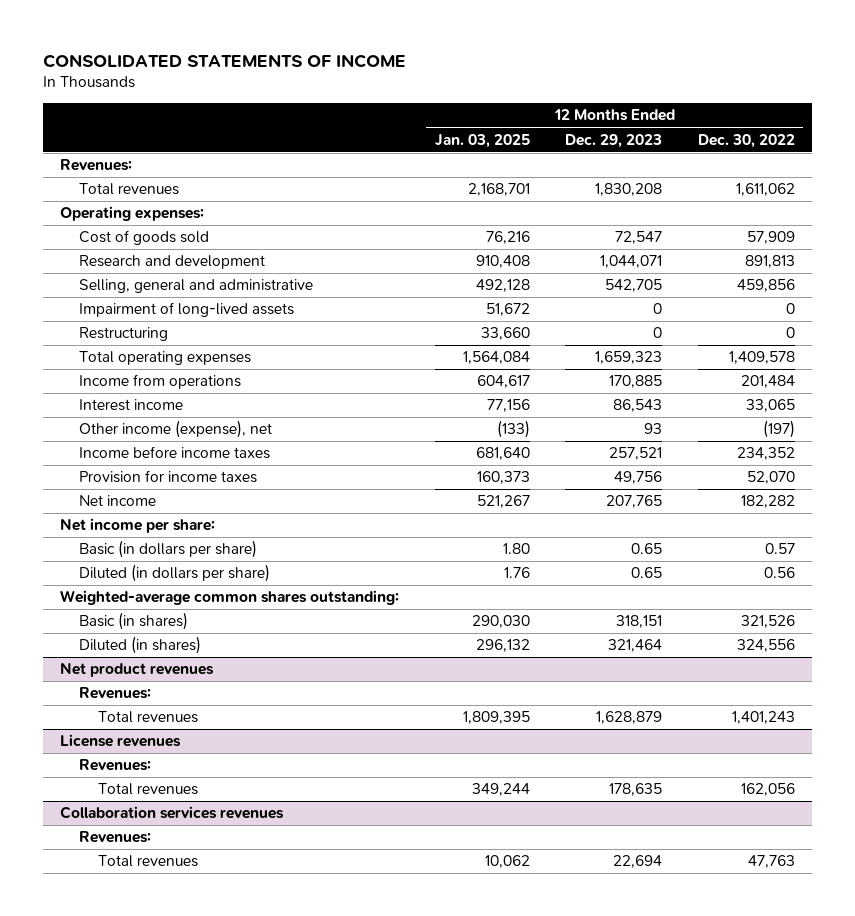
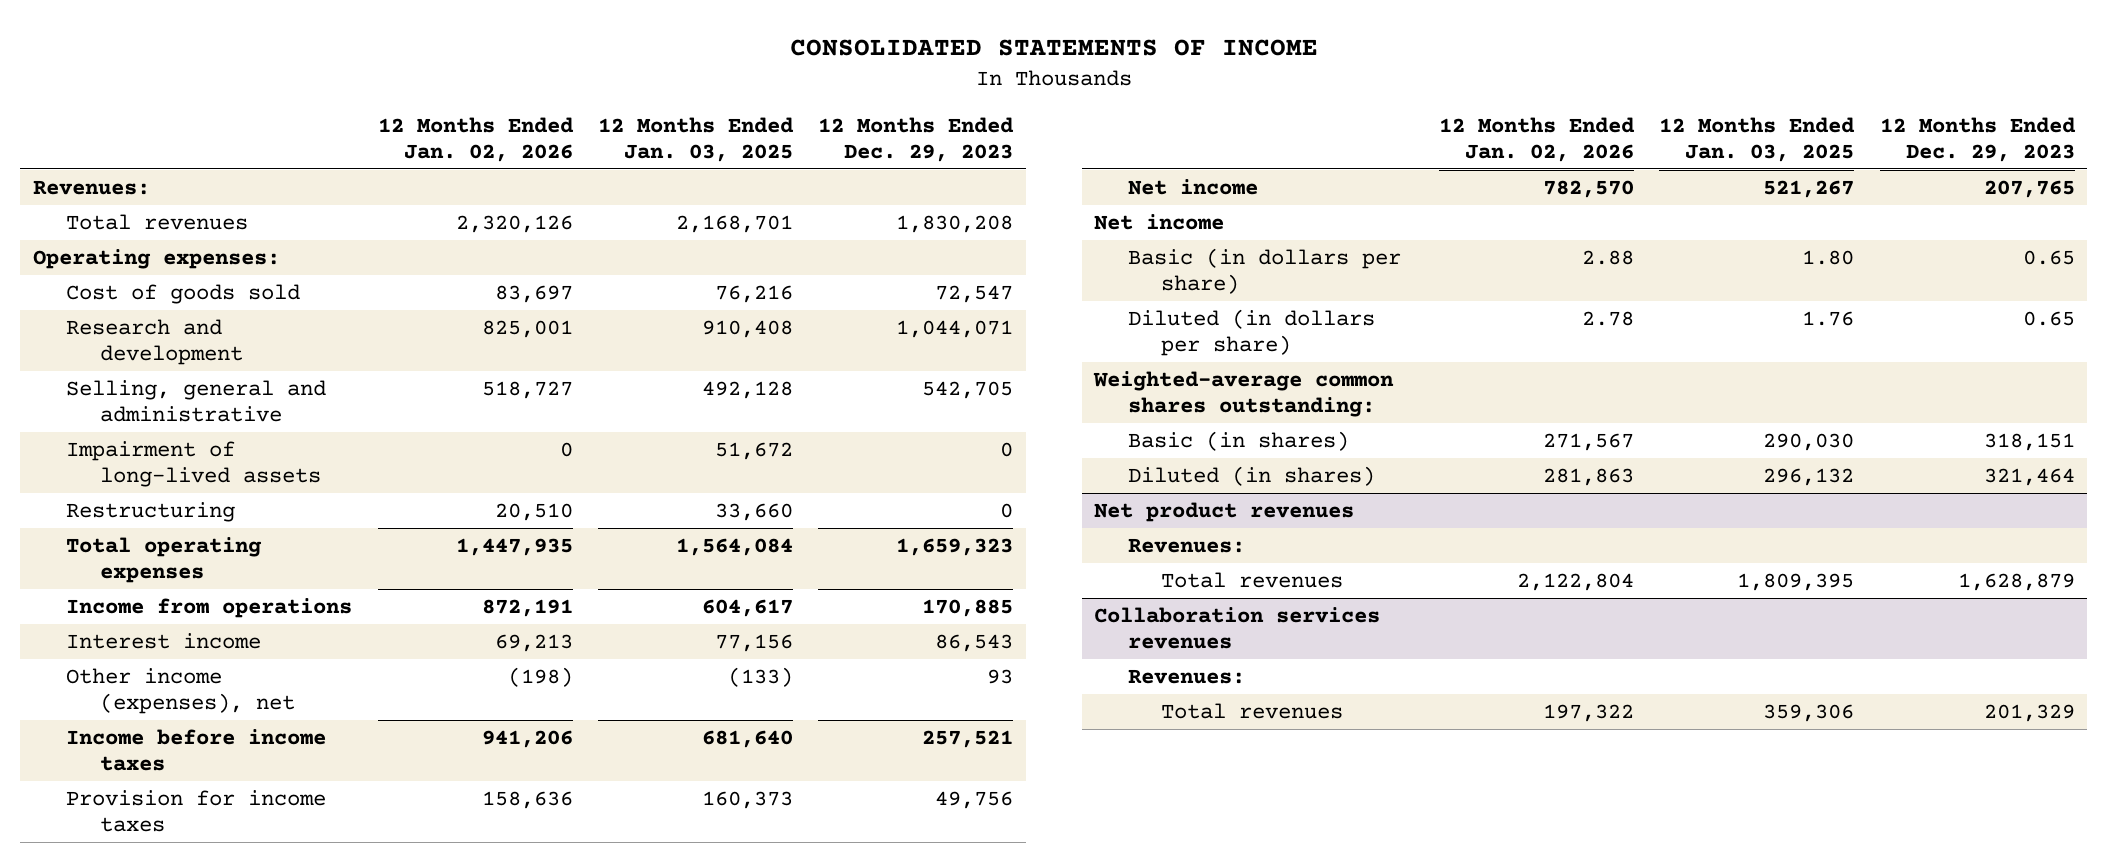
[697,133,795,148] Dec. 30, 2022 -> none
none -> [377,116,574,163] 12 Months Ended Jan. 02, 2026
[79,420,273,439] Other income (expense), net -> [66,667,295,715] Other income (expenses), net
[60,518,216,534] Net income per share: -> [1094,213,1225,230] Net income
[60,734,182,748] License revenues -> none
[79,759,152,772] Revenues: -> none
[98,783,199,796] Total revenues -> none
[484,855,530,869] 10,062 -> [1763,703,1855,722] 359,306
[613,855,663,869] 22,694 -> [1983,703,2075,722] 201,329

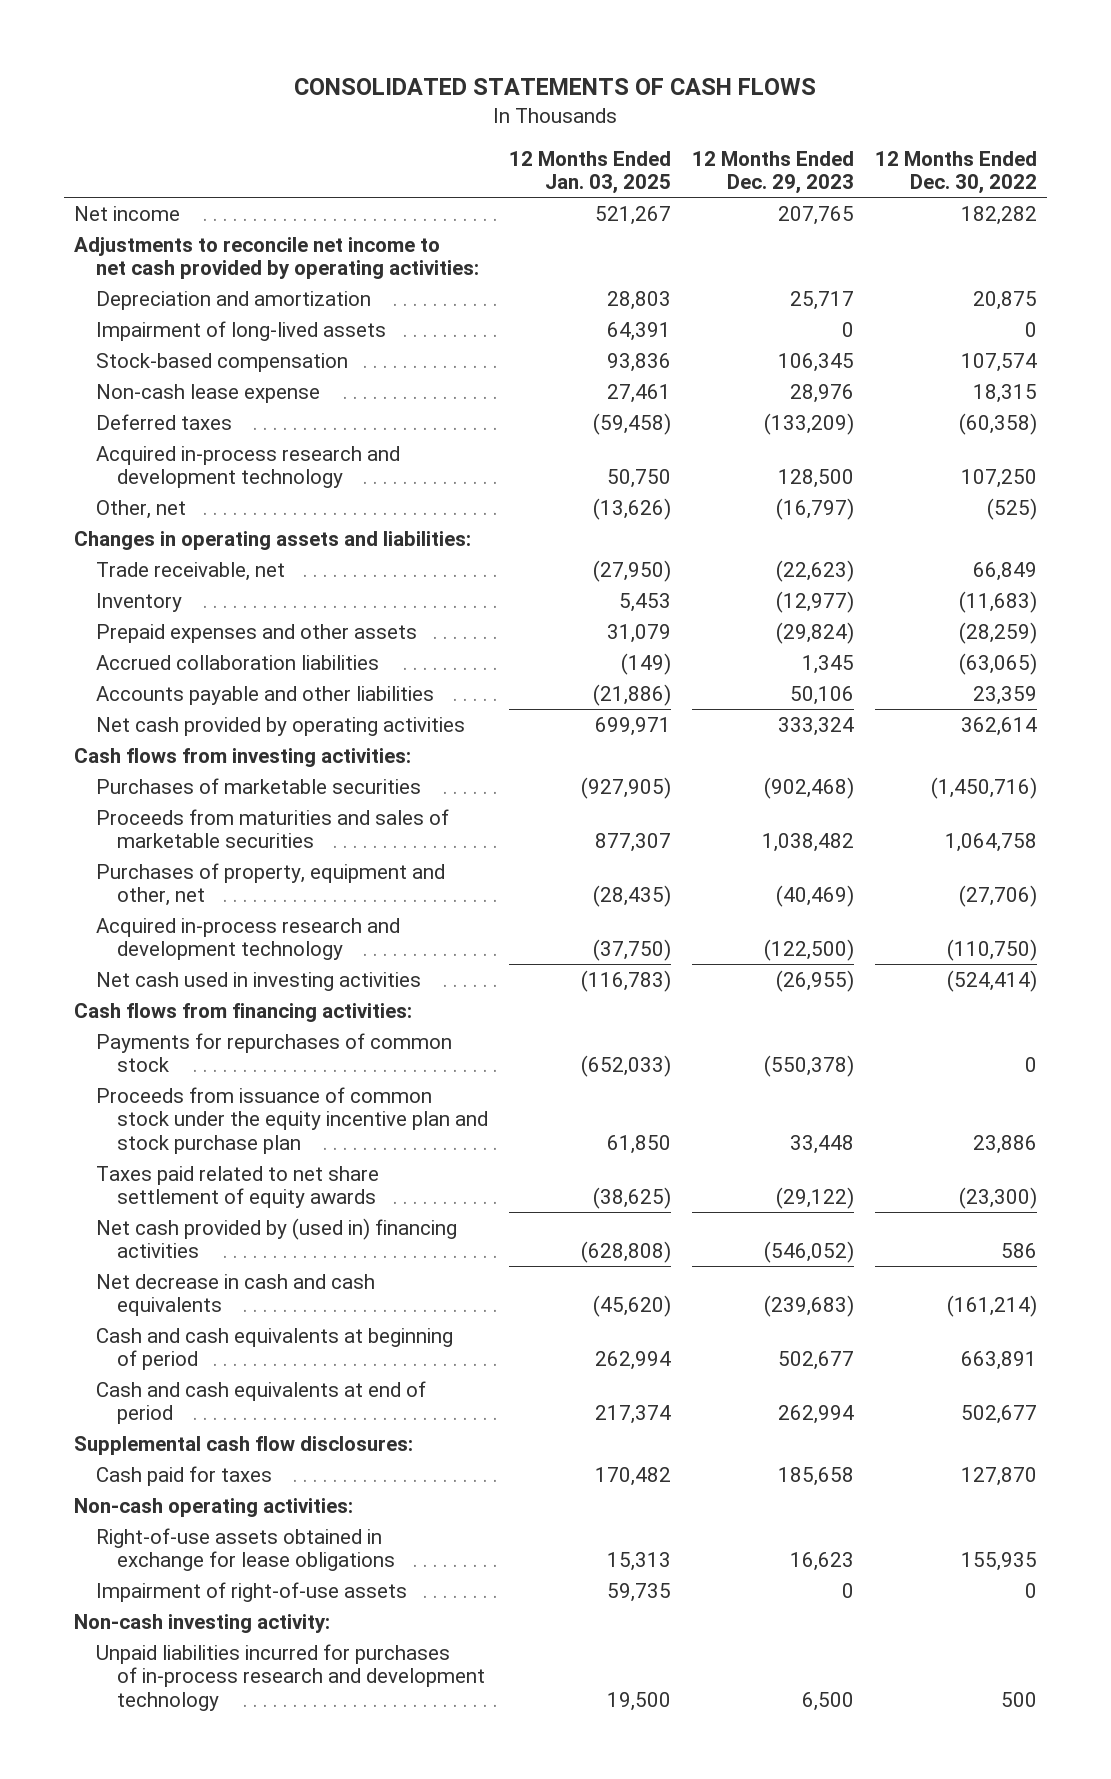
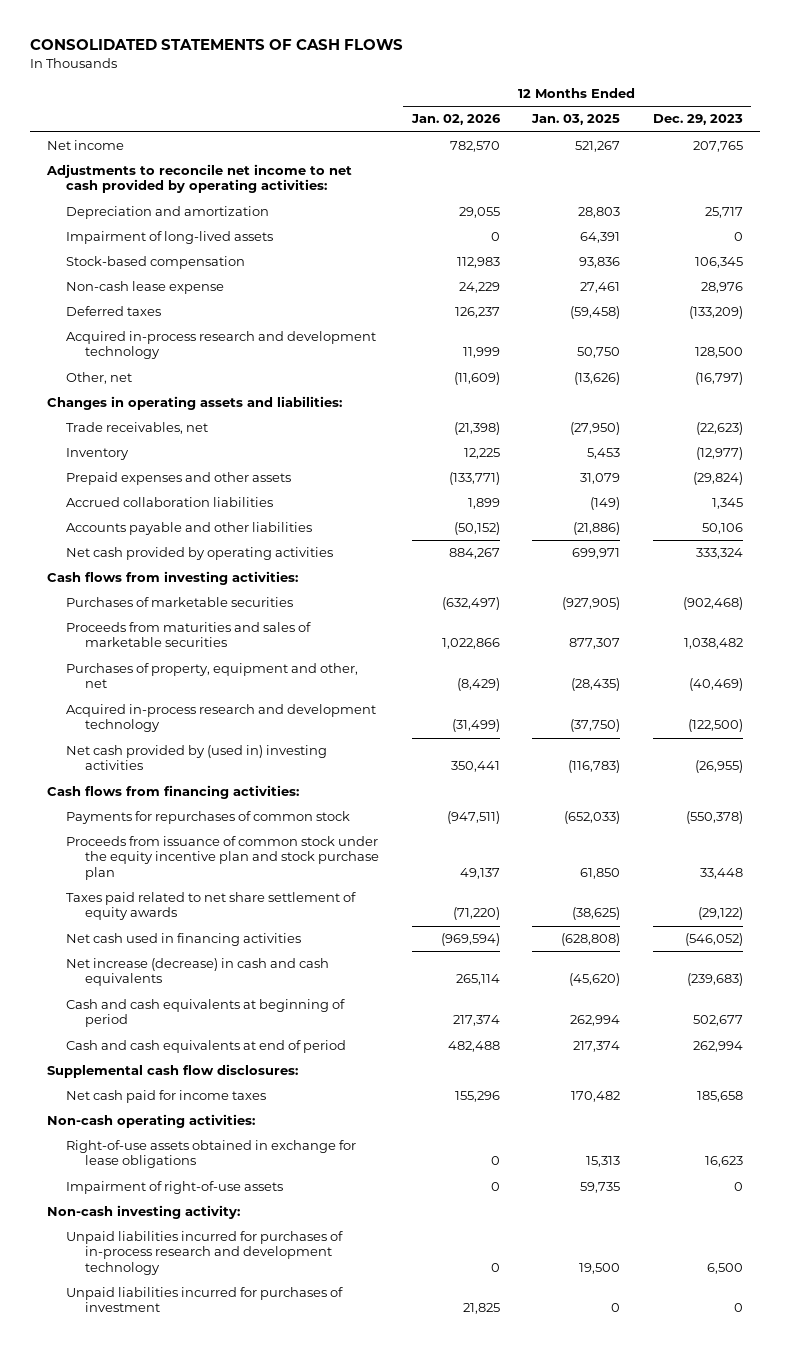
[874,150,1037,195] 12 Months Ended Dec. 30, 2022 -> none
none -> [410,114,501,126] Jan. 02, 2026
[95,561,285,581] Trade receivable, net -> [65,422,208,435] Trade receivables, net
[95,971,421,991] Net cash used in investing activities -> [65,745,327,771] Net cash provided by (used in) investing activities
[95,1217,457,1259] Net cash provided by (used in) financing activities -> [65,933,301,947] Net cash used in financing activities
[95,1273,375,1317] Net decrease in cash and cash equivalents -> [65,958,329,987] Net increase (decrease) in cash and cash equivalents
[95,1465,272,1486] Cash paid for taxes -> [65,1090,266,1104] Net cash paid for income taxes
none -> [65,1287,343,1313] Unpaid liabilities incurred for purchases of investment

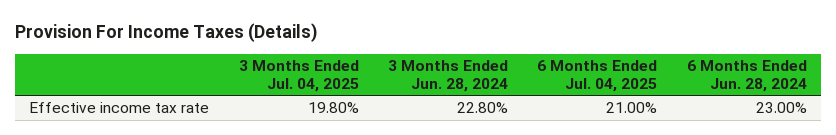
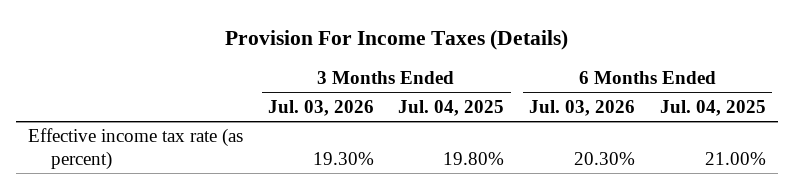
[388,59,509,92] 3 Months Ended Jun. 28, 2024 -> none
[686,59,807,92] 6 Months Ended Jun. 28, 2024 -> none
none -> [267,99,374,116] Jul. 03, 2026
none -> [529,99,636,116] Jul. 03, 2026
[29,102,210,114] Effective income tax rate -> [27,128,243,171] Effective income tax rate (as percent)

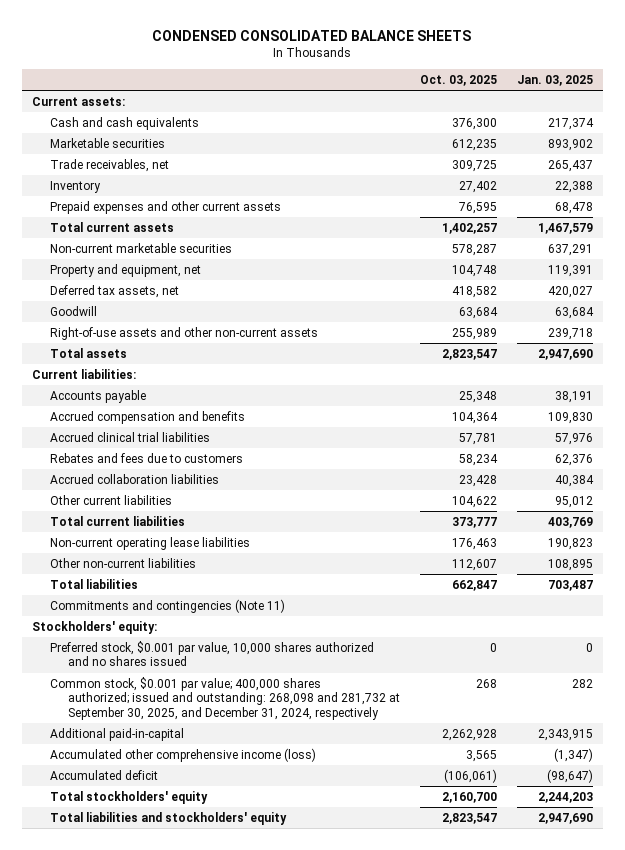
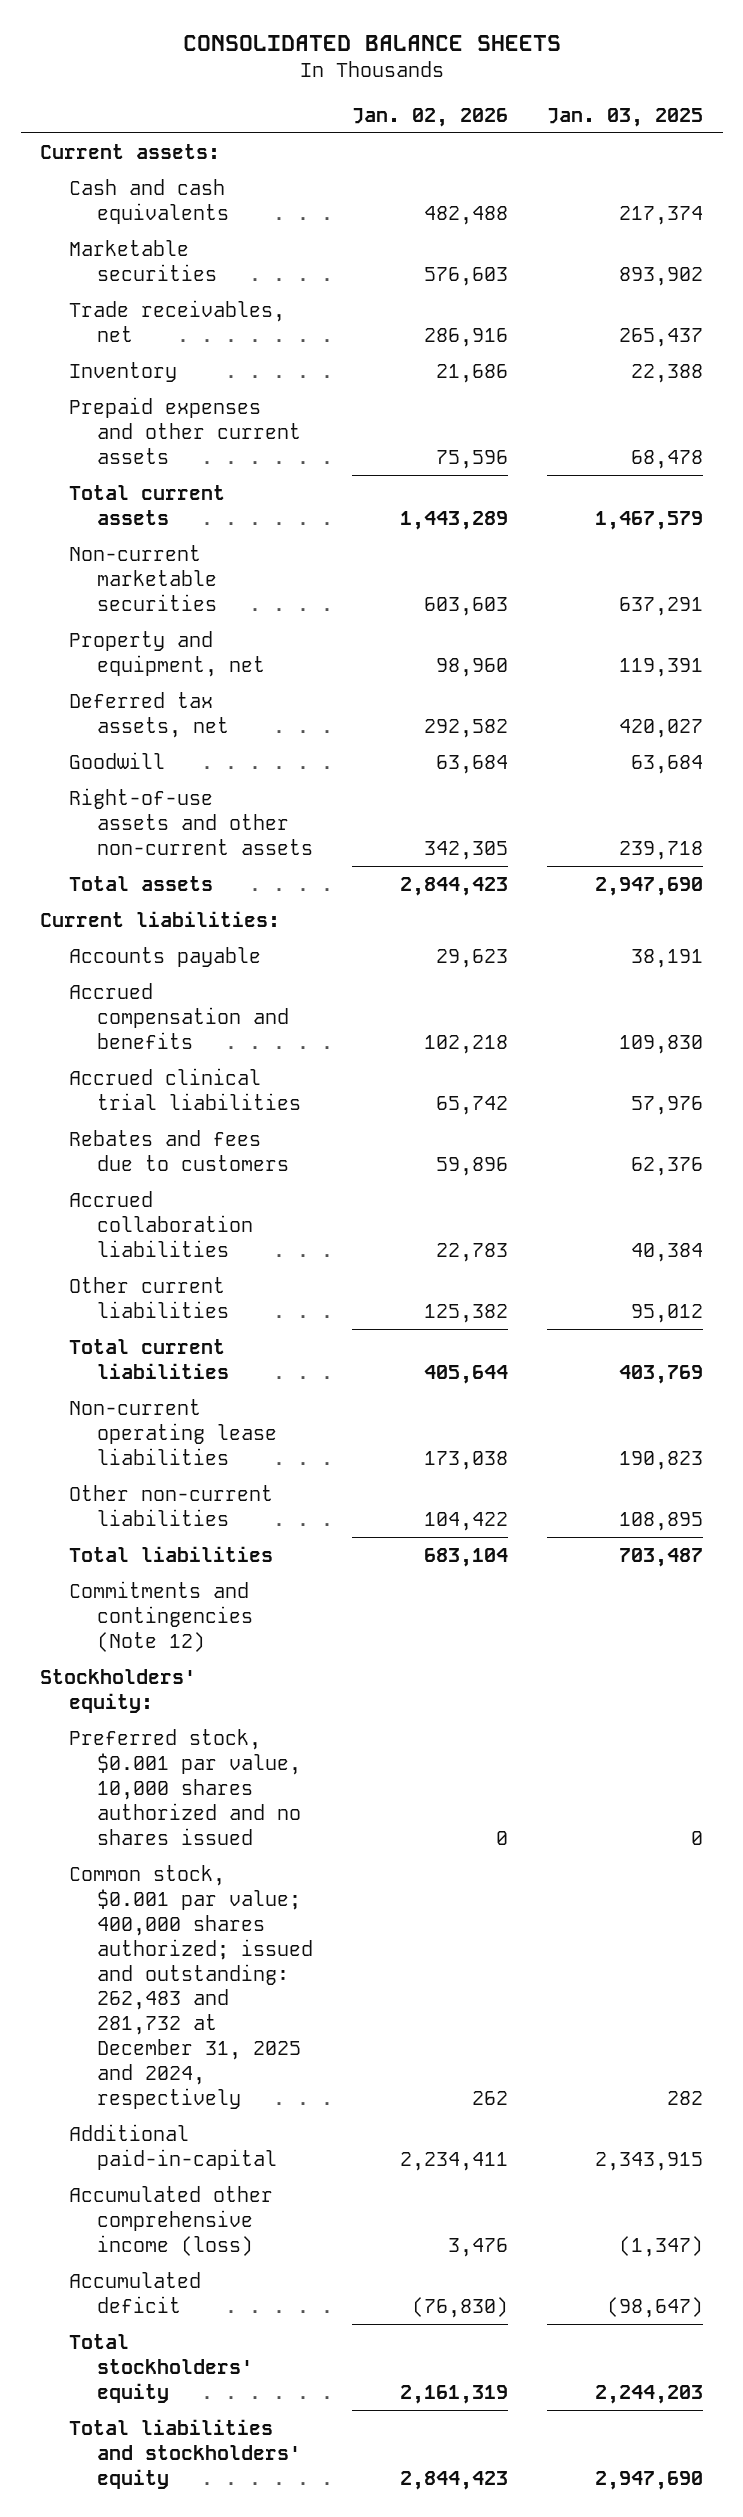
[152,29,472,41] CONDENSED CONSOLIDATED BALANCE SHEETS -> [182,34,561,51] CONSOLIDATED BALANCE SHEETS
[419,75,497,87] Oct. 03, 2025 -> none
none -> [352,107,509,127] Jan. 02, 2026
[49,598,285,613] Commitments and contingencies (Note 11) -> [68,1580,253,1652] Commitments and contingencies (Note 12)
[49,676,400,720] Common stock, $0.001 par value; 400,000 shares authorized; issued and outstanding: 268,098 and 281,732 at September 30, 2025, and December 31, 2024, respectively -> [68,1864,313,2110] Common stock, $0.001 par value; 400,000 shares authorized; issued and outstanding: 262,483 and 281,732 at December 31, 2025 and 2024, respectively

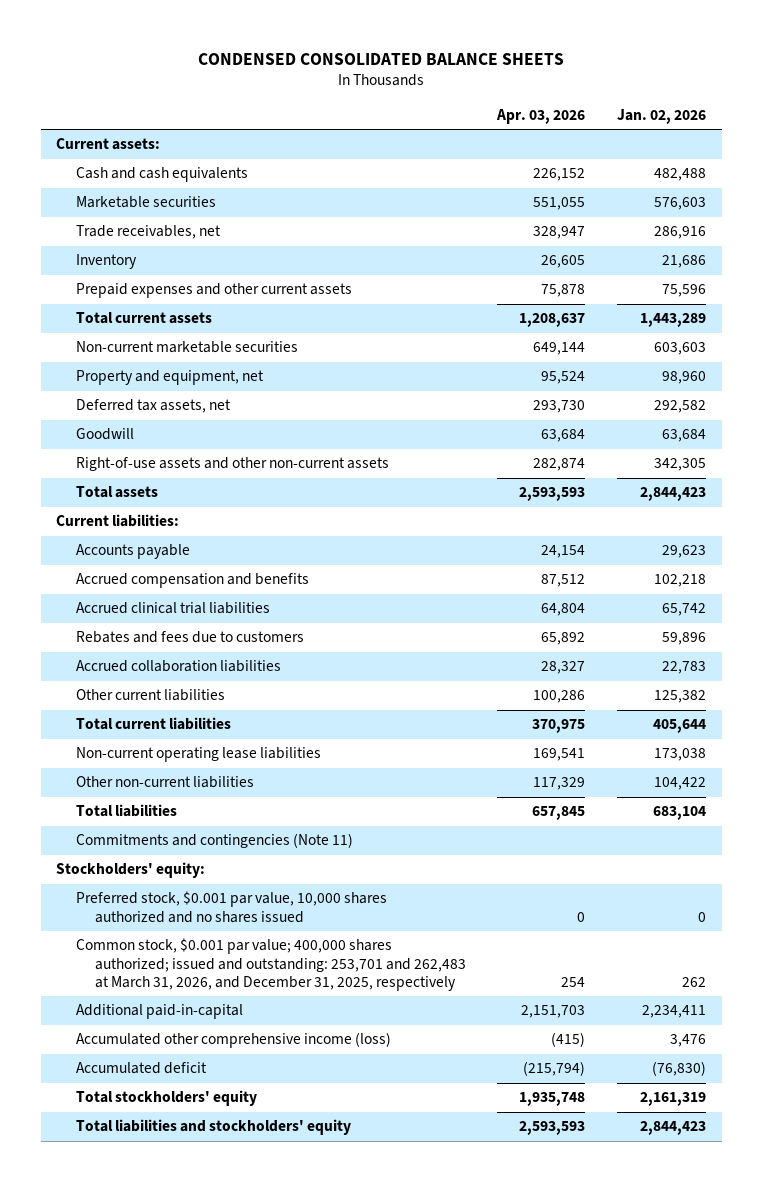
[182,34,561,51] CONSOLIDATED BALANCE SHEETS -> [198,52,565,65] CONDENSED CONSOLIDATED BALANCE SHEETS
[547,107,704,127] Jan. 03, 2025 -> none
none -> [496,109,586,125] Apr. 03, 2026
[68,1580,253,1652] Commitments and contingencies (Note 12) -> [75,833,353,849] Commitments and contingencies (Note 11)
[68,1864,313,2110] Common stock, $0.001 par value; 400,000 shares authorized; issued and outstanding: 262,483 and 281,732 at December 31, 2025 and 2024, respectively -> [75,938,466,992] Common stock, $0.001 par value; 400,000 shares authorized; issued and outstanding: 253,701 and 262,483 at March 31, 2026, and December 31, 2025, respectively

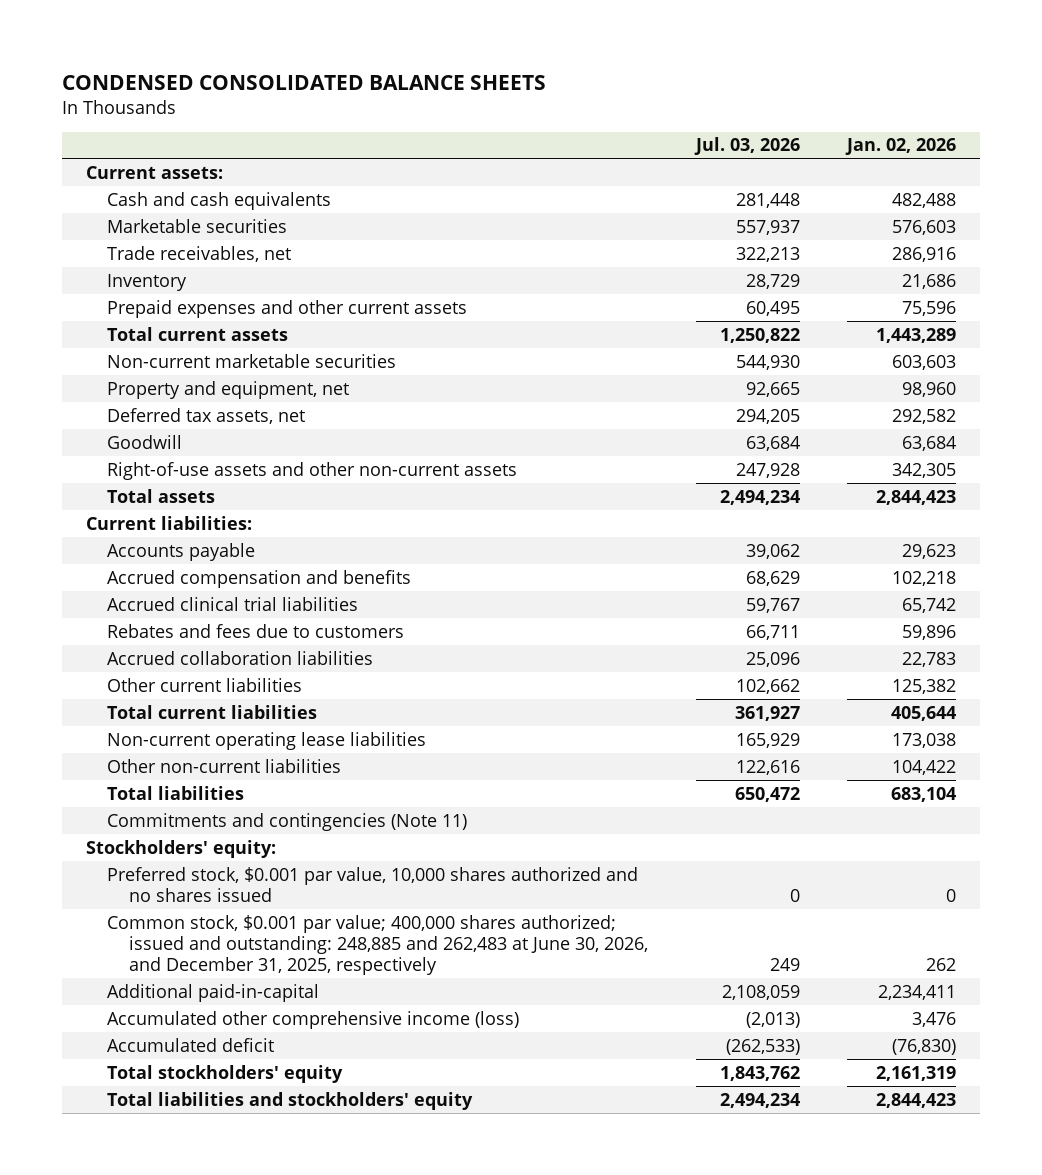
[496,109,586,125] Apr. 03, 2026 -> none
none -> [693,137,800,156] Jul. 03, 2026
[75,938,466,992] Common stock, $0.001 par value; 400,000 shares authorized; issued and outstanding: 253,701 and 262,483 at March 31, 2026, and December 31, 2025, respectively -> [107,914,648,976] Common stock, $0.001 par value; 400,000 shares authorized; issued and outstanding: 248,885 and 262,483 at June 30, 2026, and December 31, 2025, respectively

